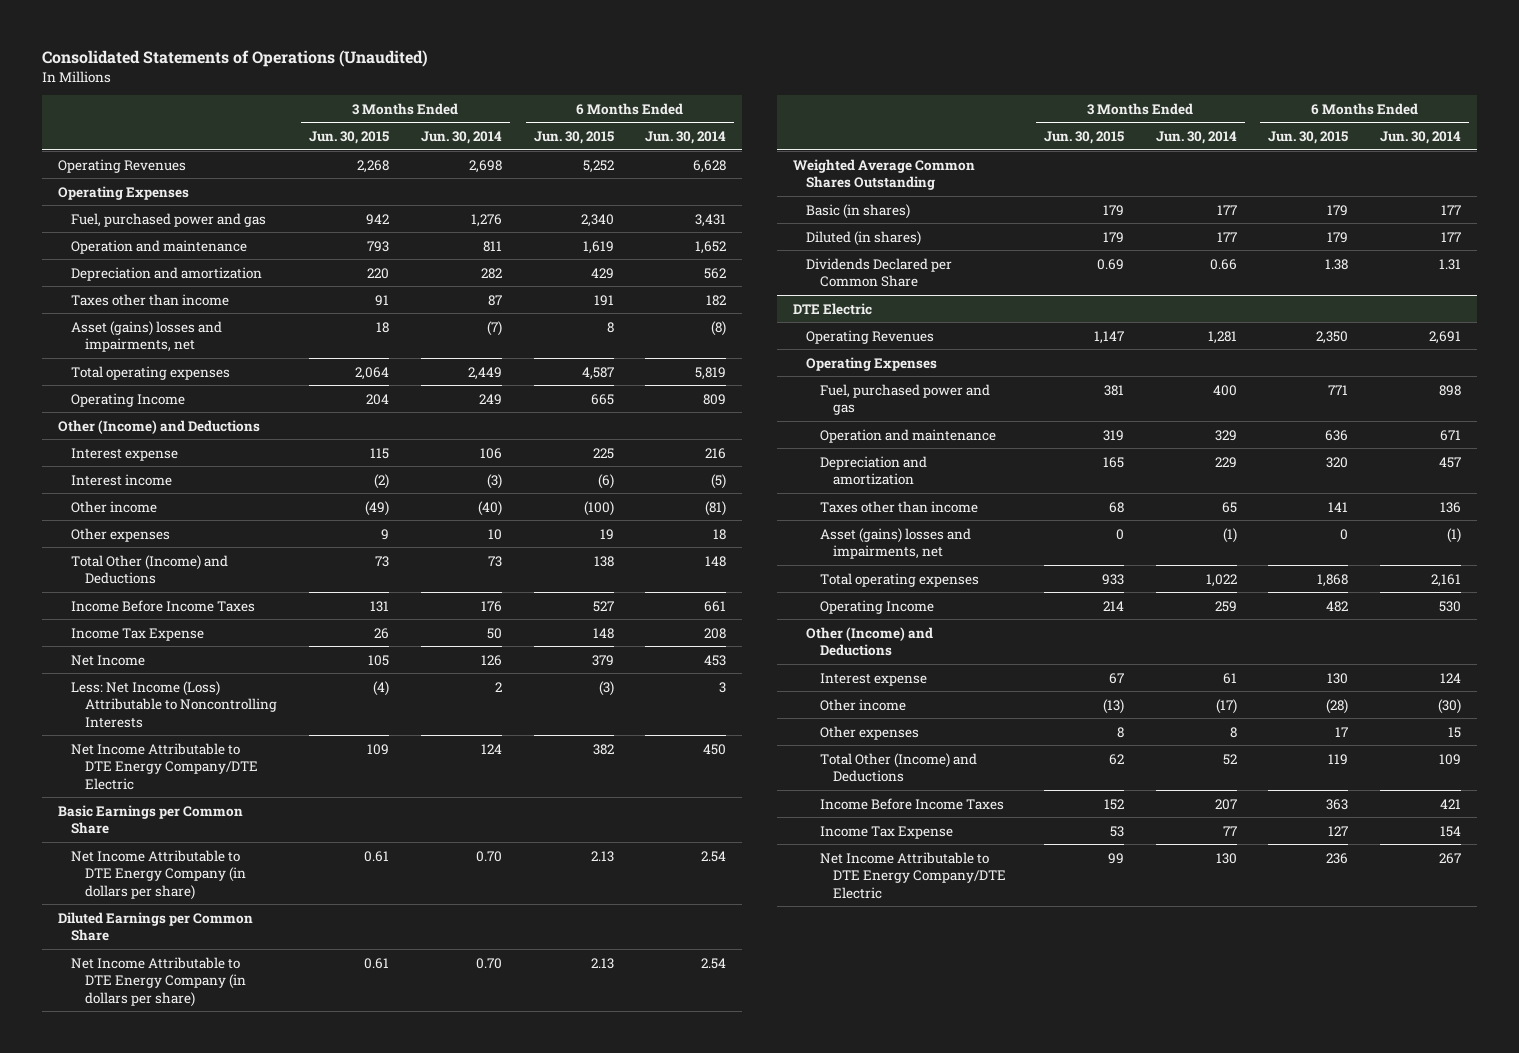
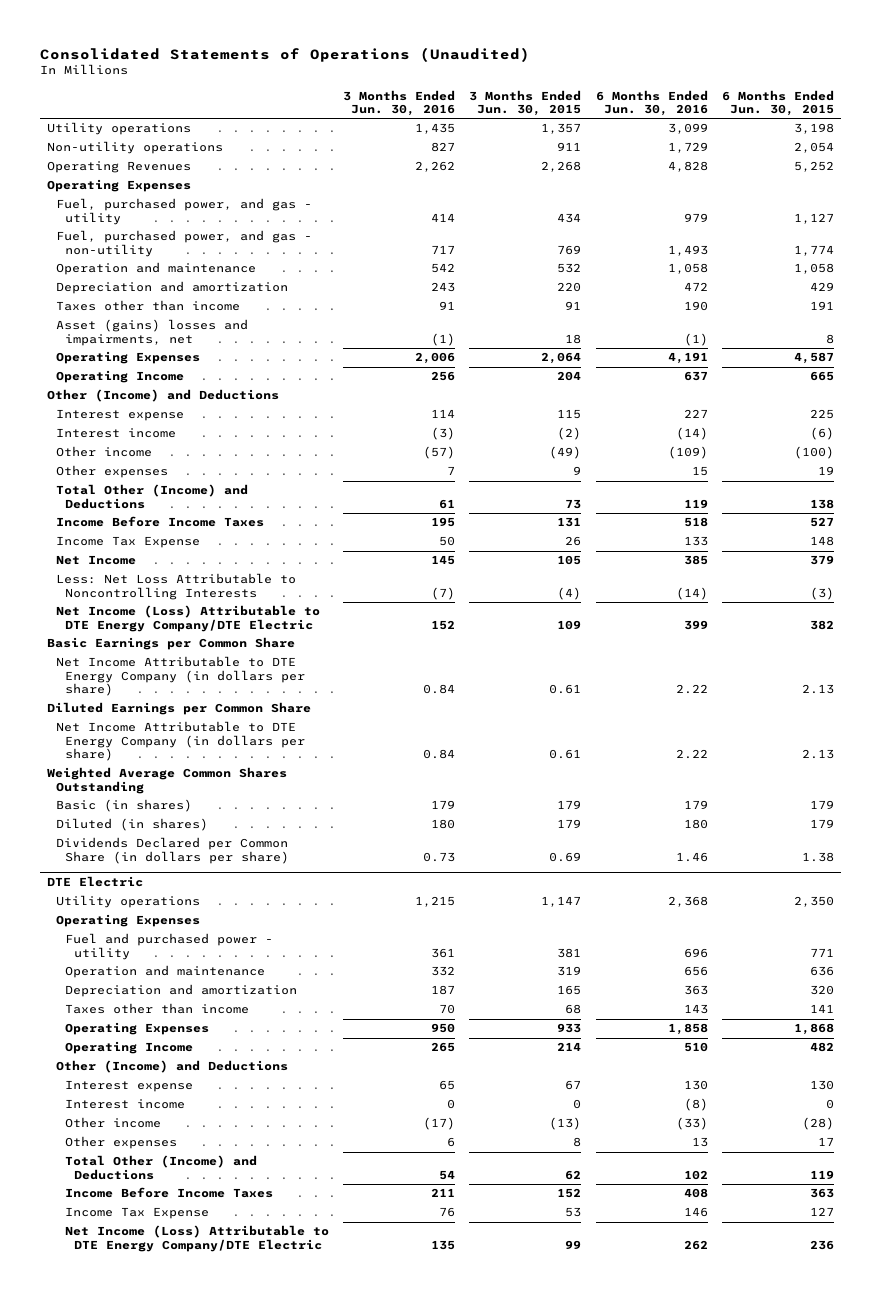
[420,131,502,145] Jun. 30, 2014 -> none
[645,131,727,145] Jun. 30, 2014 -> none
none -> [343,89,456,117] 3 Months Ended Jun. 30, 2016
none -> [595,89,708,117] 6 Months Ended Jun. 30, 2016
none -> [47,122,192,136] Utility operations
none -> [47,141,224,155] Non-utility operations
[71,212,267,227] Fuel, purchased power and gas -> [56,198,313,225] Fuel, purchased power, and gas - utility
[365,213,389,225] 942 -> [557,212,582,223] 434
[580,213,614,227] 2,340 -> [793,212,834,224] 1,127
none -> [56,230,313,257] Fuel, purchased power, and gas - non-utility
[366,240,389,252] 793 -> [557,263,582,274] 532
[582,240,614,254] 1,619 -> [793,263,834,275] 1,058
[71,365,231,380] Total operating expenses -> [56,351,201,365] Operating Expenses
[71,680,277,728] Less: Net Income (Loss) Attributable to Noncontrolling Interests -> [56,573,297,600] Less: Net Loss Attributable to Noncontrolling Interests
[71,742,258,790] Net Income Attributable to DTE Energy Company/DTE Electric -> [56,605,321,632] Net Income (Loss) Attributable to DTE Energy Company/DTE Electric
[806,257,953,288] Dividends Declared per Common Share -> [56,837,290,864] Dividends Declared per Common Share (in dollars per share)
[806,329,935,344] Operating Revenues -> [56,895,201,909] Utility operations
[819,383,990,416] Fuel, purchased power and gas -> [65,933,274,960] Fuel and purchased power - utility
[819,527,971,560] Asset (gains) losses and impairments, net -> none
[819,572,979,587] Total operating expenses -> [65,1022,210,1036] Operating Expenses
none -> [65,1099,186,1110] Interest income
[819,851,1007,899] Net Income Attributable to DTE Energy Company/DTE Electric -> [65,1225,330,1252] Net Income (Loss) Attributable to DTE Energy Company/DTE Electric

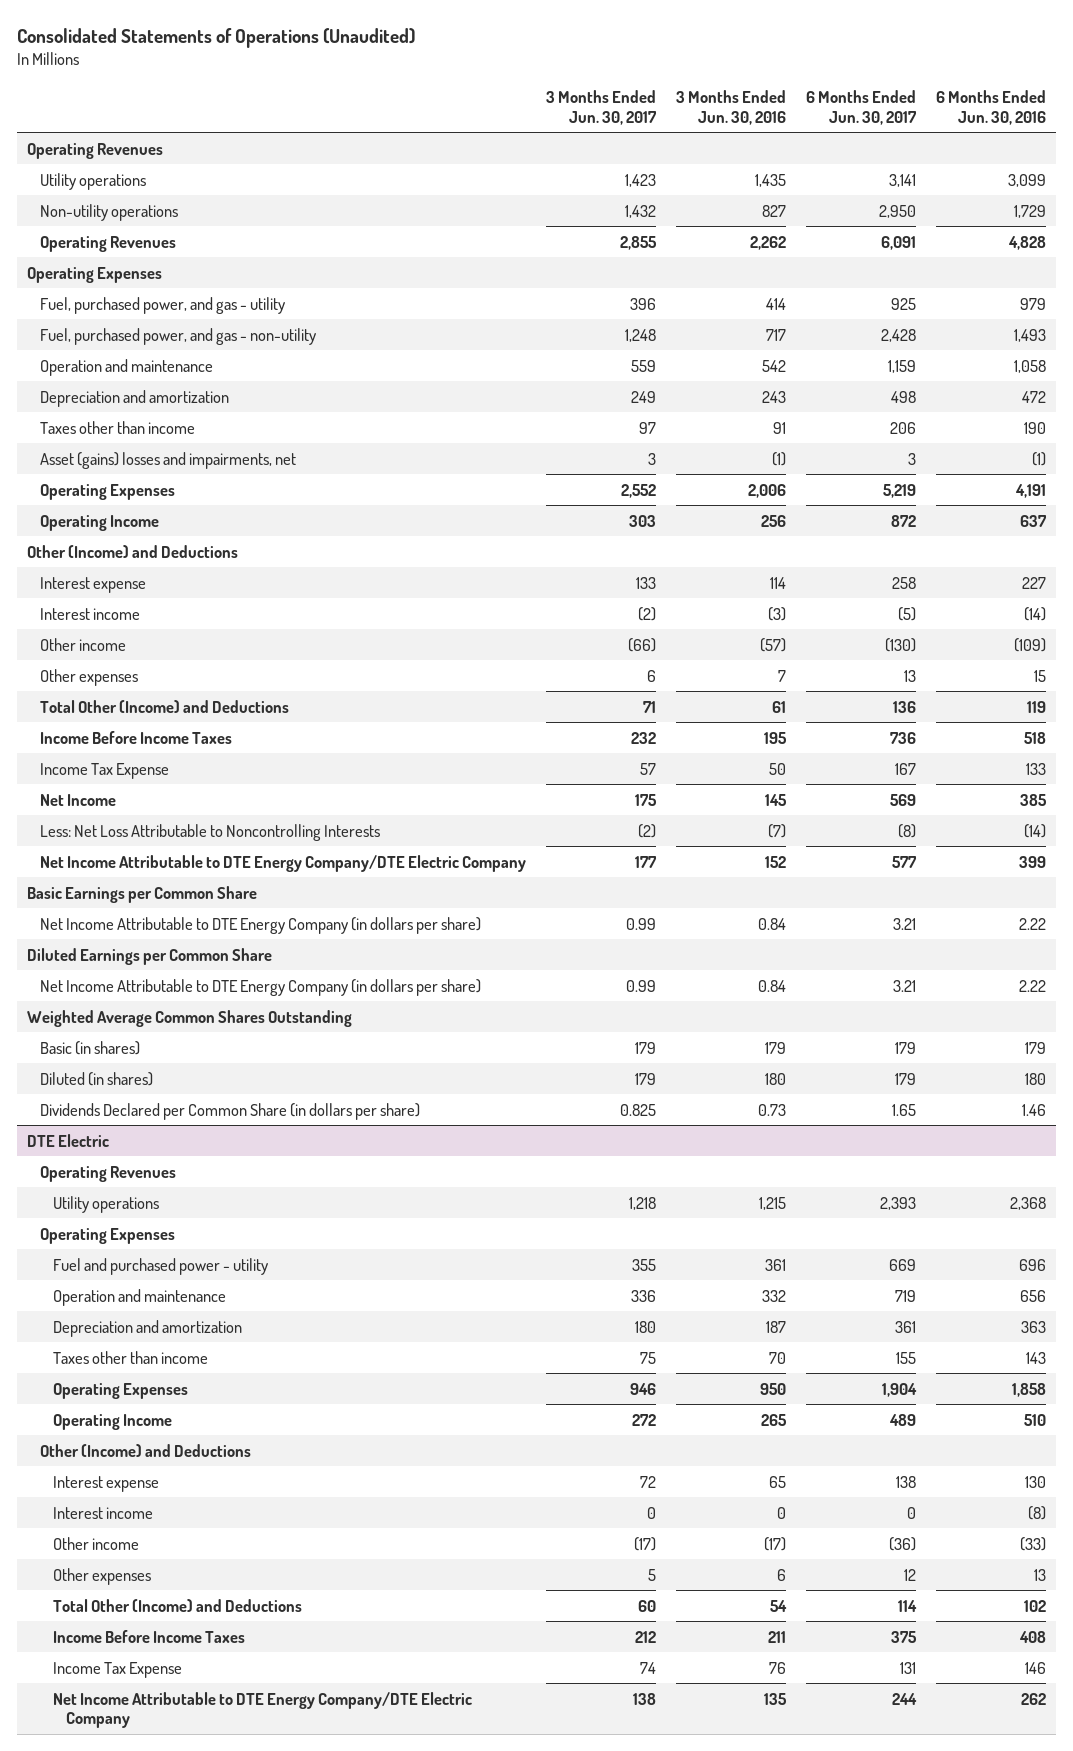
[469,89,582,117] 3 Months Ended Jun. 30, 2015 -> none
[721,89,834,117] 6 Months Ended Jun. 30, 2015 -> none
none -> [546,89,658,125] 3 Months Ended Jun. 30, 2017
none -> [805,89,917,125] 6 Months Ended Jun. 30, 2017
none -> [27,142,164,159] Operating Revenues
[56,605,321,632] Net Income (Loss) Attributable to DTE Energy Company/DTE Electric -> [40,854,527,872] Net Income Attributable to DTE Energy Company/DTE Electric Company
none -> [40,1165,177,1182] Operating Revenues
[65,1225,330,1252] Net Income (Loss) Attributable to DTE Energy Company/DTE Electric -> [53,1691,473,1729] Net Income Attributable to DTE Energy Company/DTE Electric Company

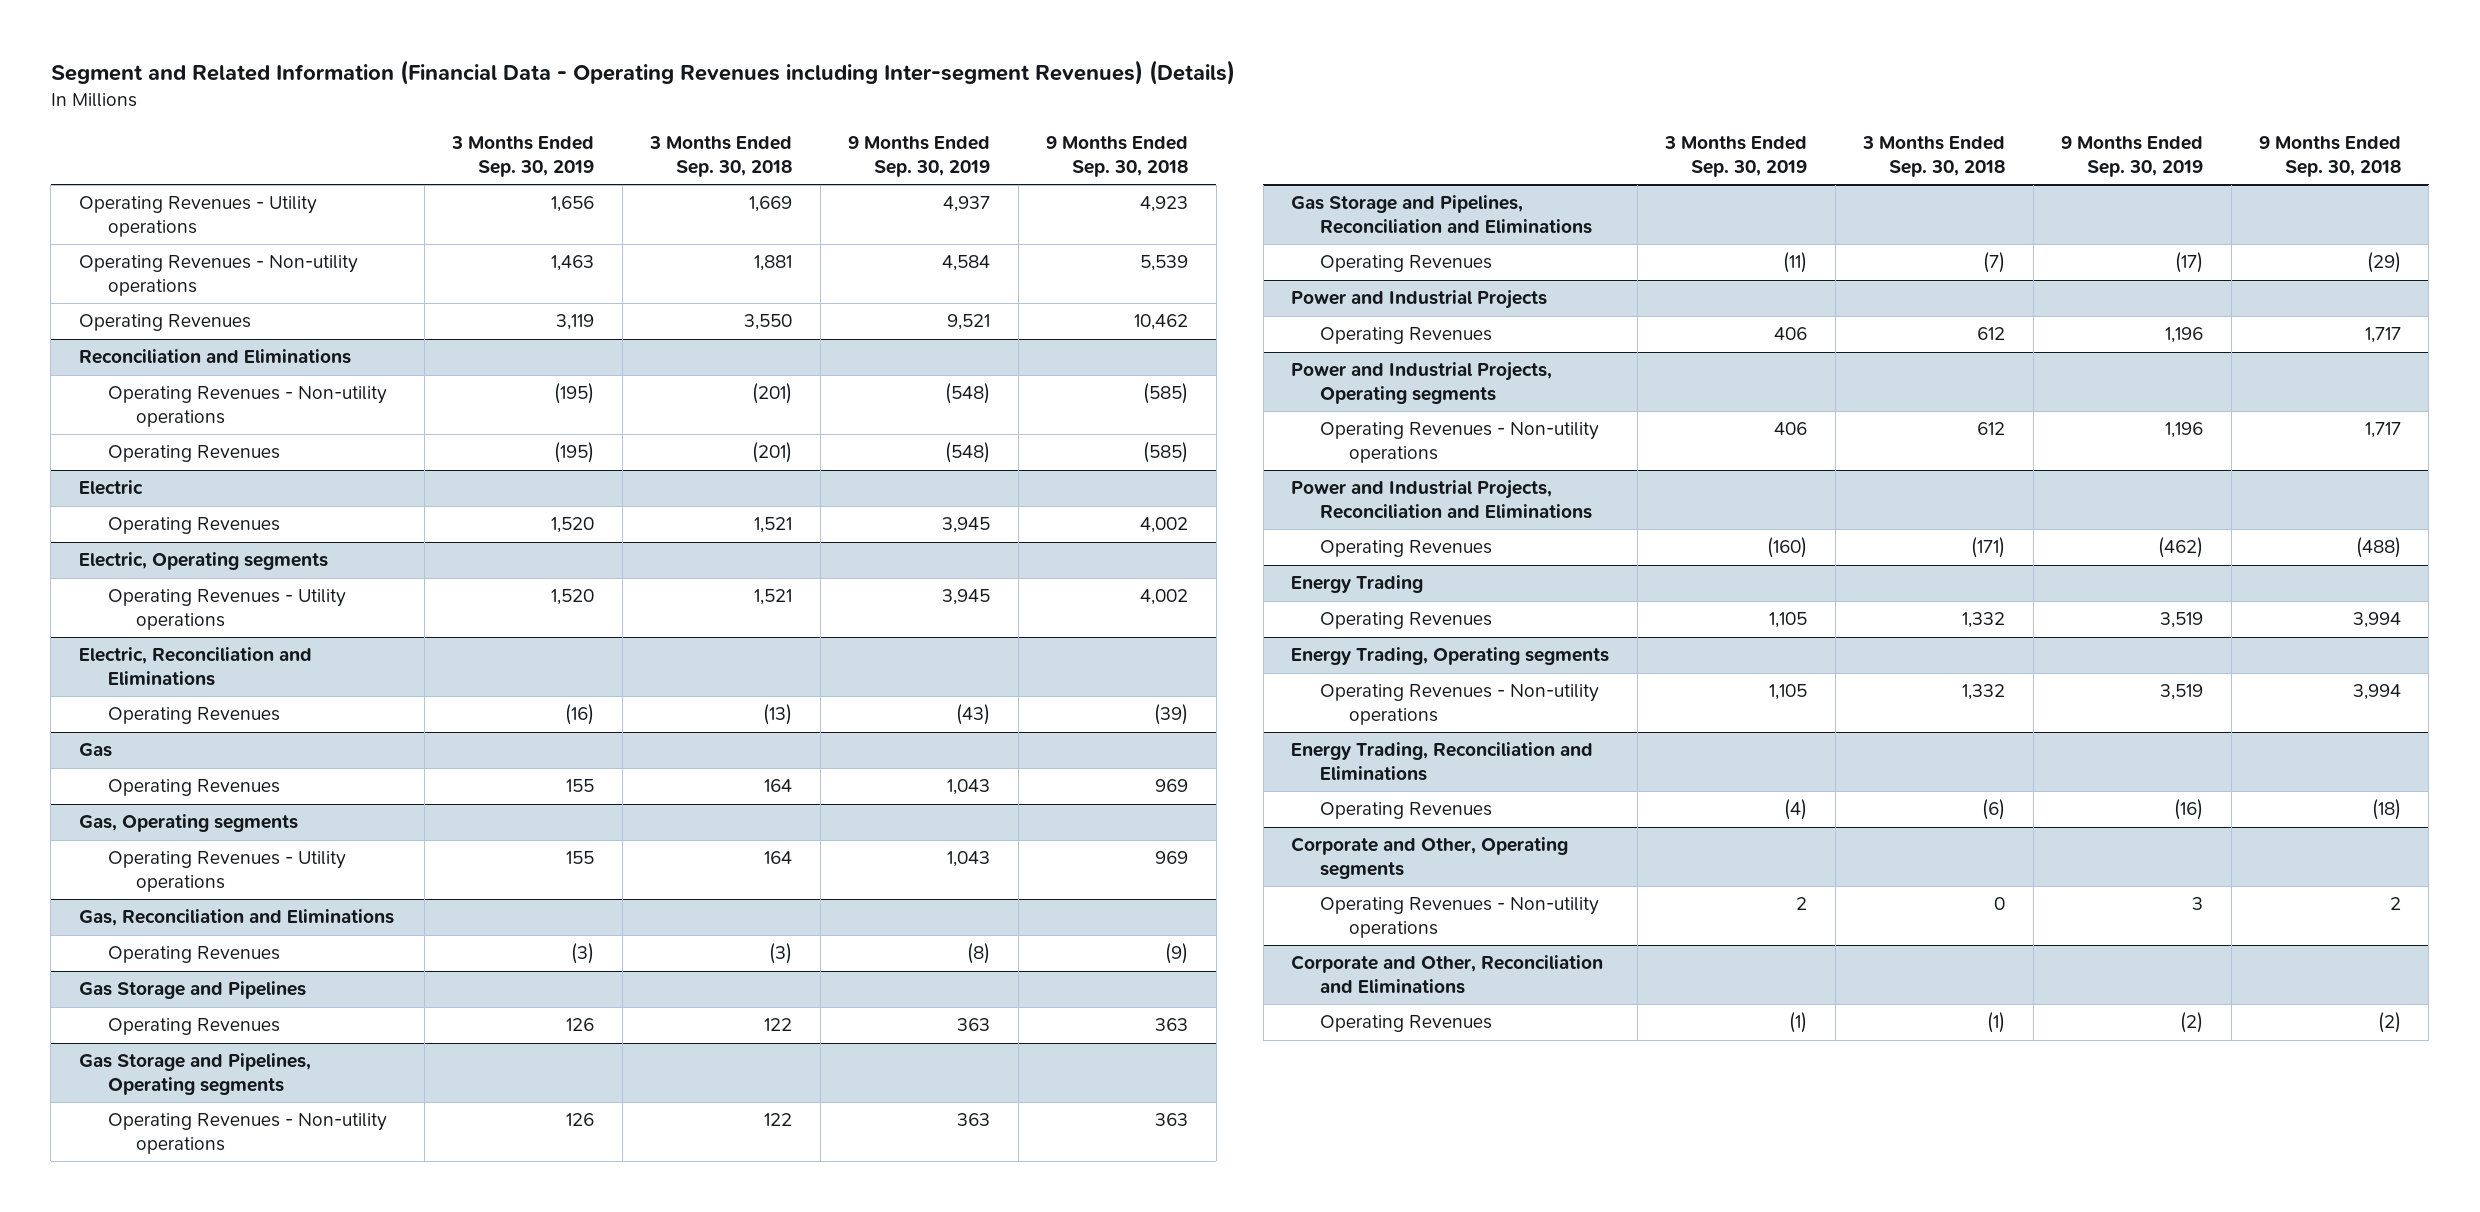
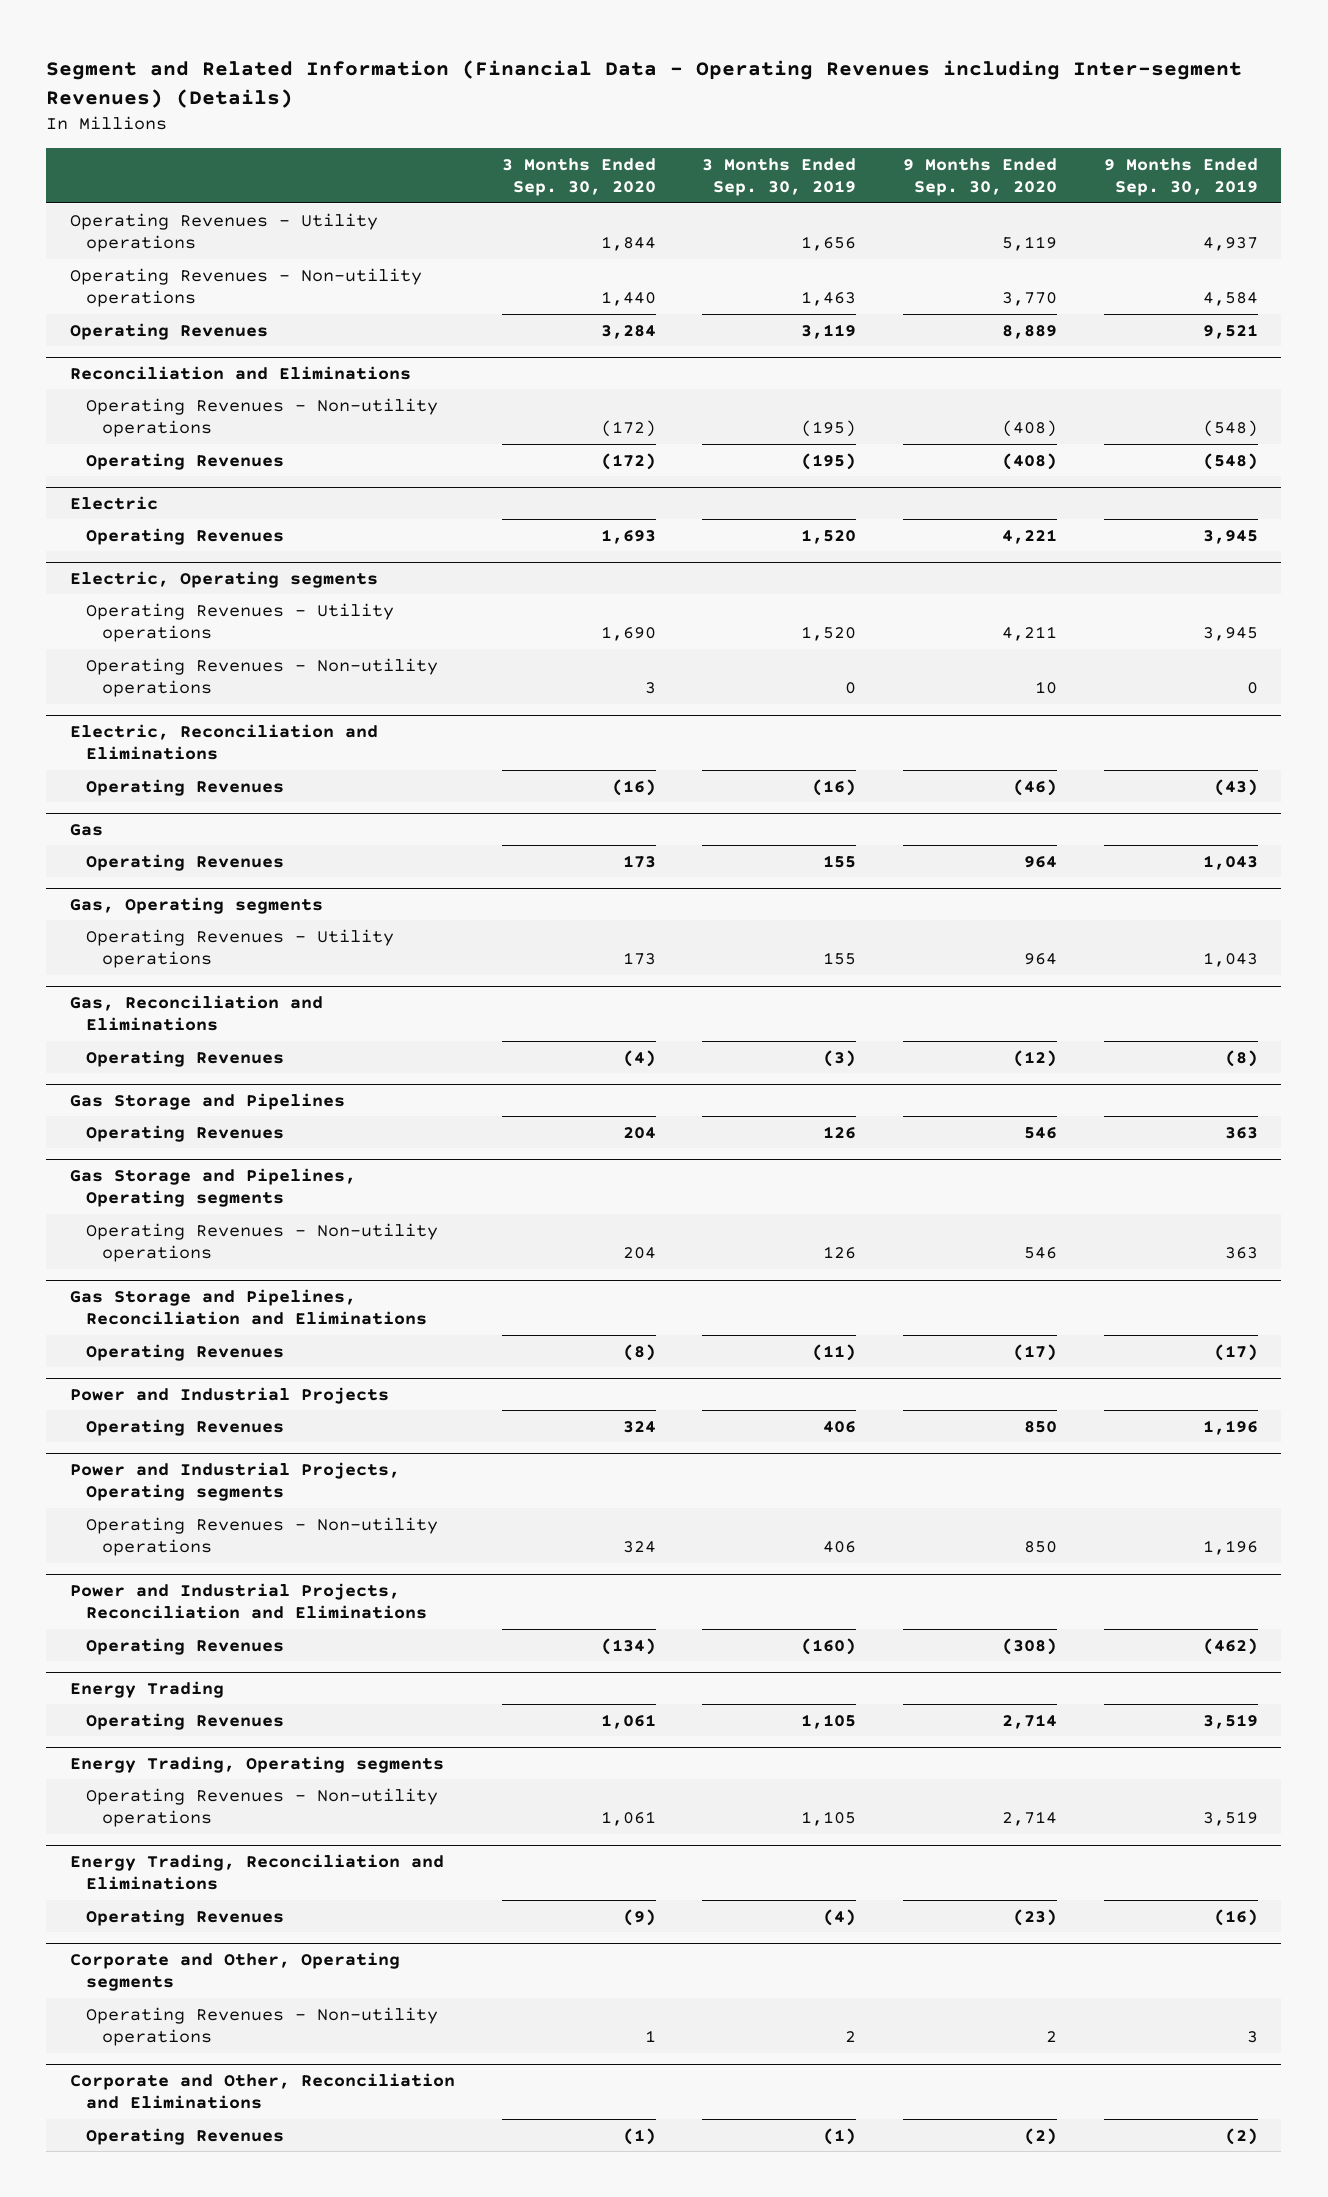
[649,135,793,177] 3 Months Ended Sep. 30, 2018 -> none
[1046,135,1189,177] 9 Months Ended Sep. 30, 2018 -> none
none -> [501,157,656,197] 3 Months Ended Sep. 30, 2020
none -> [903,157,1058,197] 9 Months Ended Sep. 30, 2020
none -> [85,657,438,698] Operating Revenues - Non-utility operations

